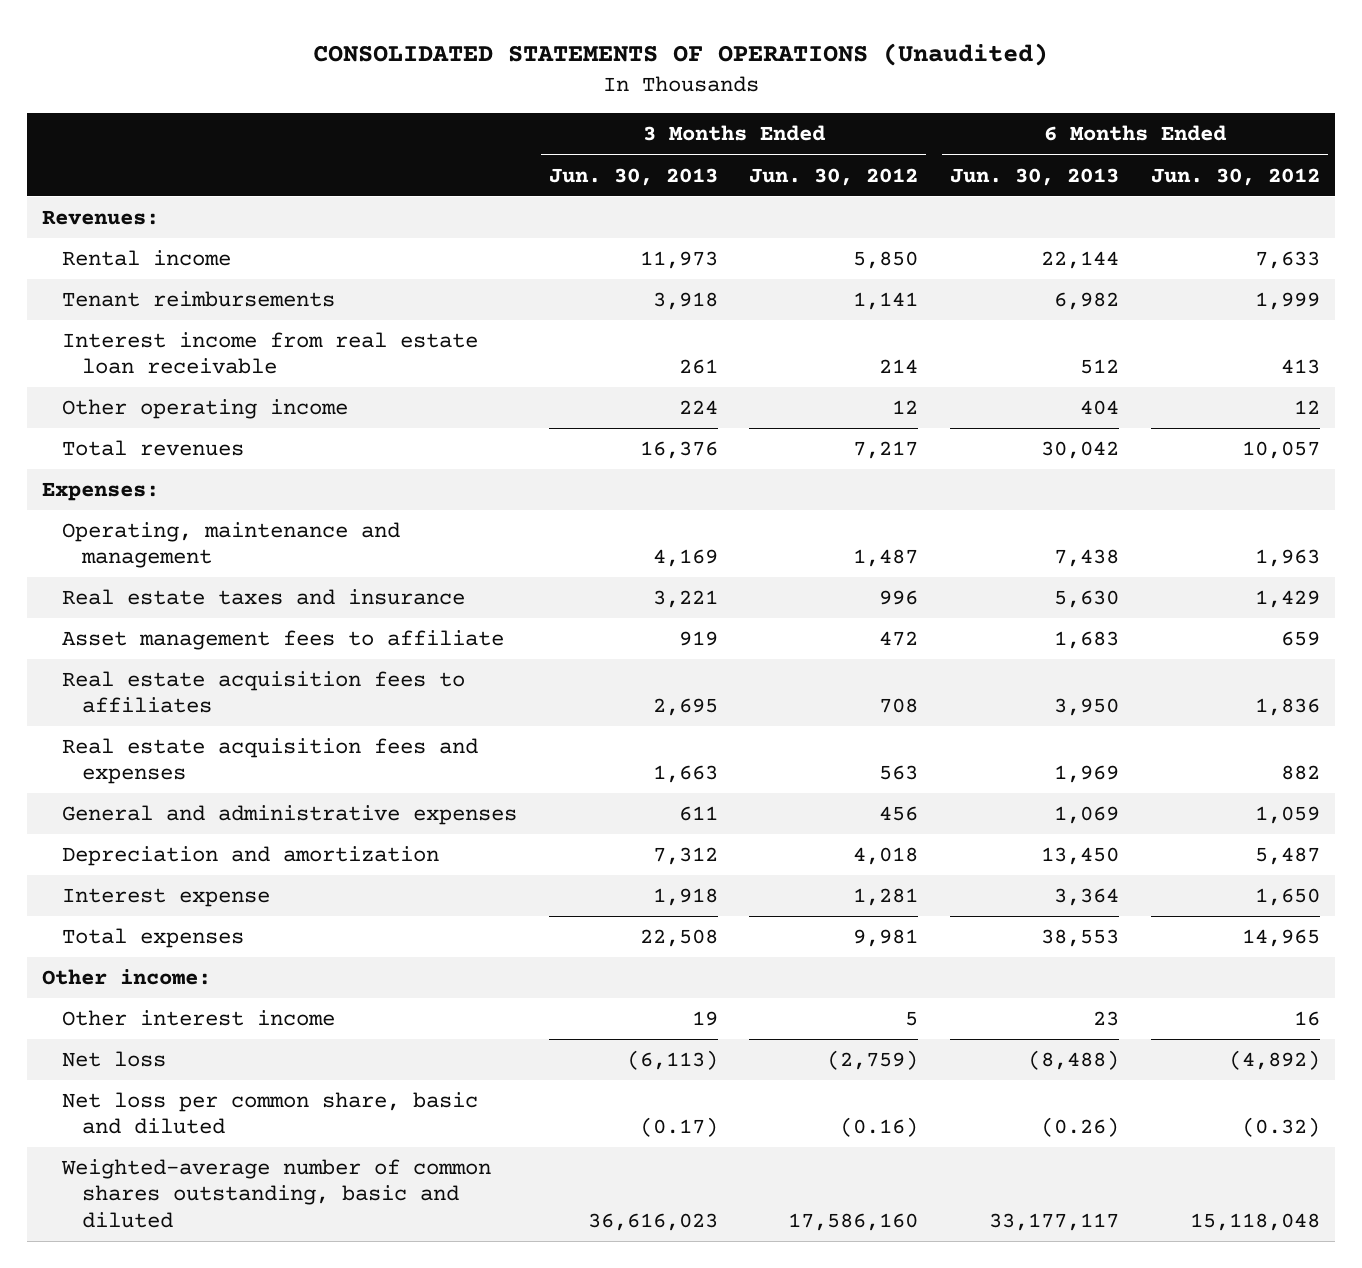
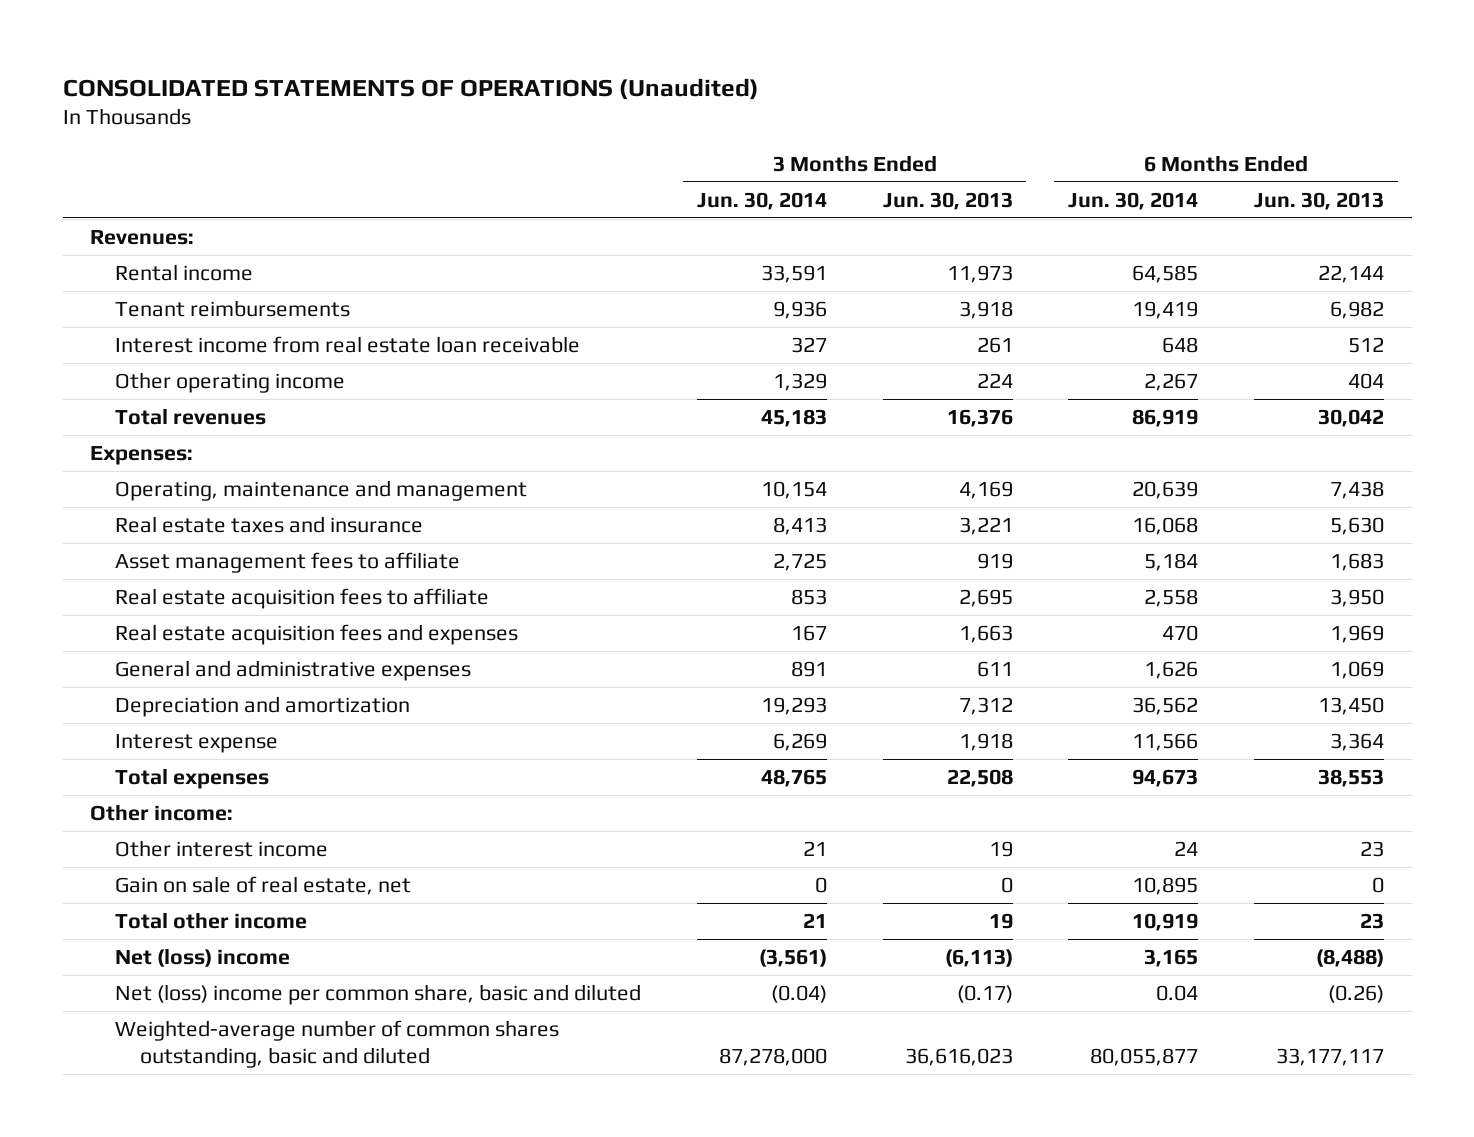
[749,167,919,186] Jun. 30, 2012 -> none
[1150,167,1320,186] Jun. 30, 2012 -> none
none -> [696,191,827,210] Jun. 30, 2014
none -> [1068,191,1199,210] Jun. 30, 2014
[62,670,466,714] Real estate acquisition fees to affiliates -> [115,587,490,609] Real estate acquisition fees to affiliate
none -> [115,875,412,895] Gain on sale of real estate, net
none -> [115,911,308,929] Total other income
[62,1050,167,1067] Net loss -> [115,947,291,967] Net (loss) income
[62,1091,479,1135] Net loss per common share, basic and diluted -> [115,983,642,1005] Net (loss) income per common share, basic and diluted

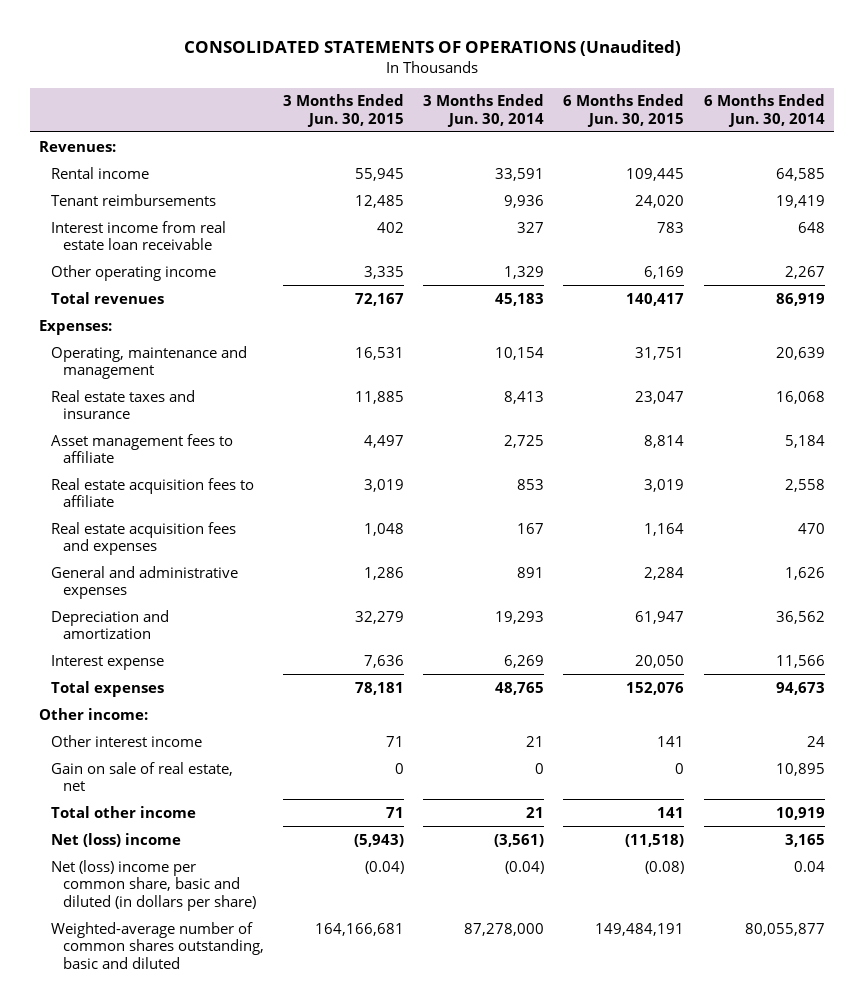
[882,191,1013,210] Jun. 30, 2013 -> none
[1253,191,1384,210] Jun. 30, 2013 -> none
none -> [282,94,404,127] 3 Months Ended Jun. 30, 2015
none -> [563,94,685,127] 6 Months Ended Jun. 30, 2015
[115,983,642,1005] Net (loss) income per common share, basic and diluted -> [50,859,256,911] Net (loss) income per common share, basic and diluted (in dollars per share)

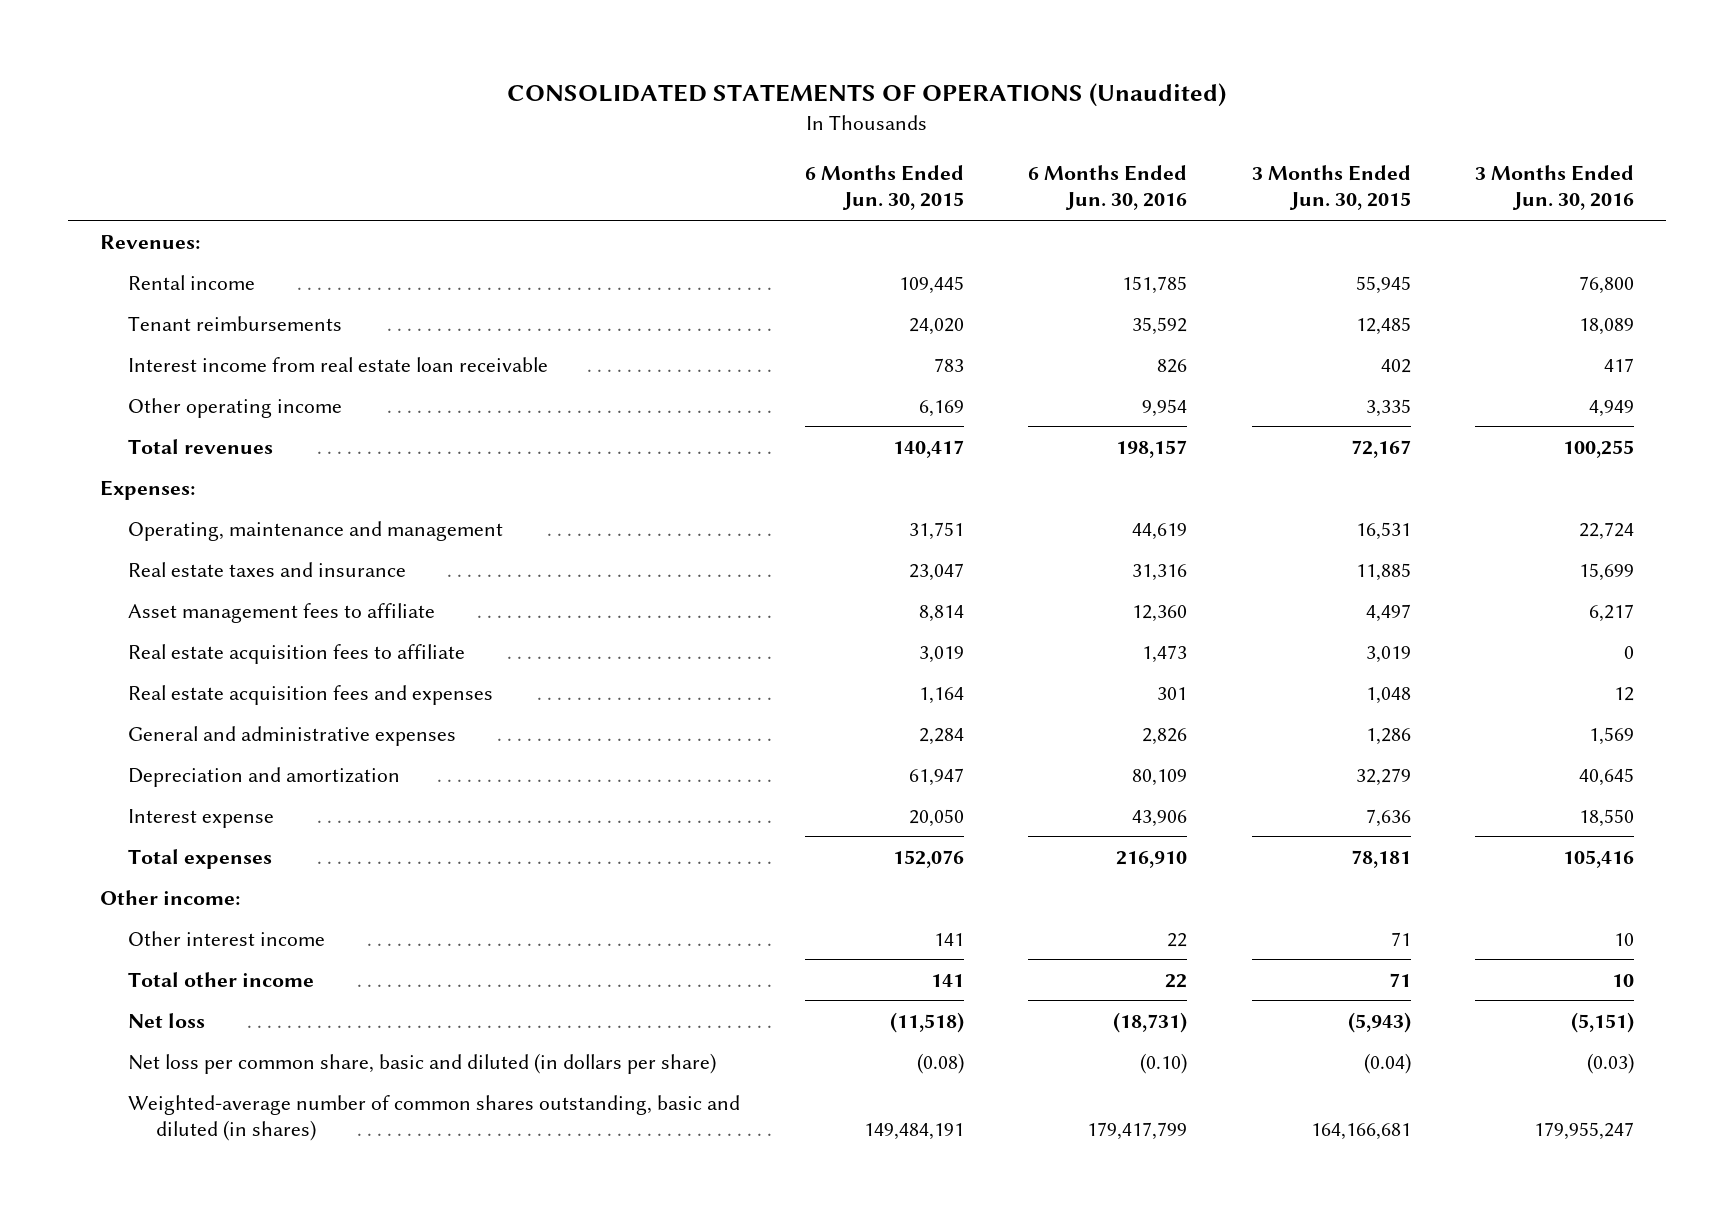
[423,94,545,127] 3 Months Ended Jun. 30, 2014 -> none
[703,94,825,127] 6 Months Ended Jun. 30, 2014 -> none
none -> [1028,164,1188,211] 6 Months Ended Jun. 30, 2016
none -> [1475,164,1635,211] 3 Months Ended Jun. 30, 2016
[50,761,233,792] Gain on sale of real estate, net -> none
[50,832,181,847] Net (loss) income -> [128,1012,206,1028] Net loss
[50,859,256,911] Net (loss) income per common share, basic and diluted (in dollars per share) -> [128,1052,717,1074] Net loss per common share, basic and diluted (in dollars per share)
[50,921,264,969] Weighted-average number of common shares outstanding, basic and diluted -> [128,1094,741,1142] Weighted-average number of common shares outstanding, basic and diluted (in shares)

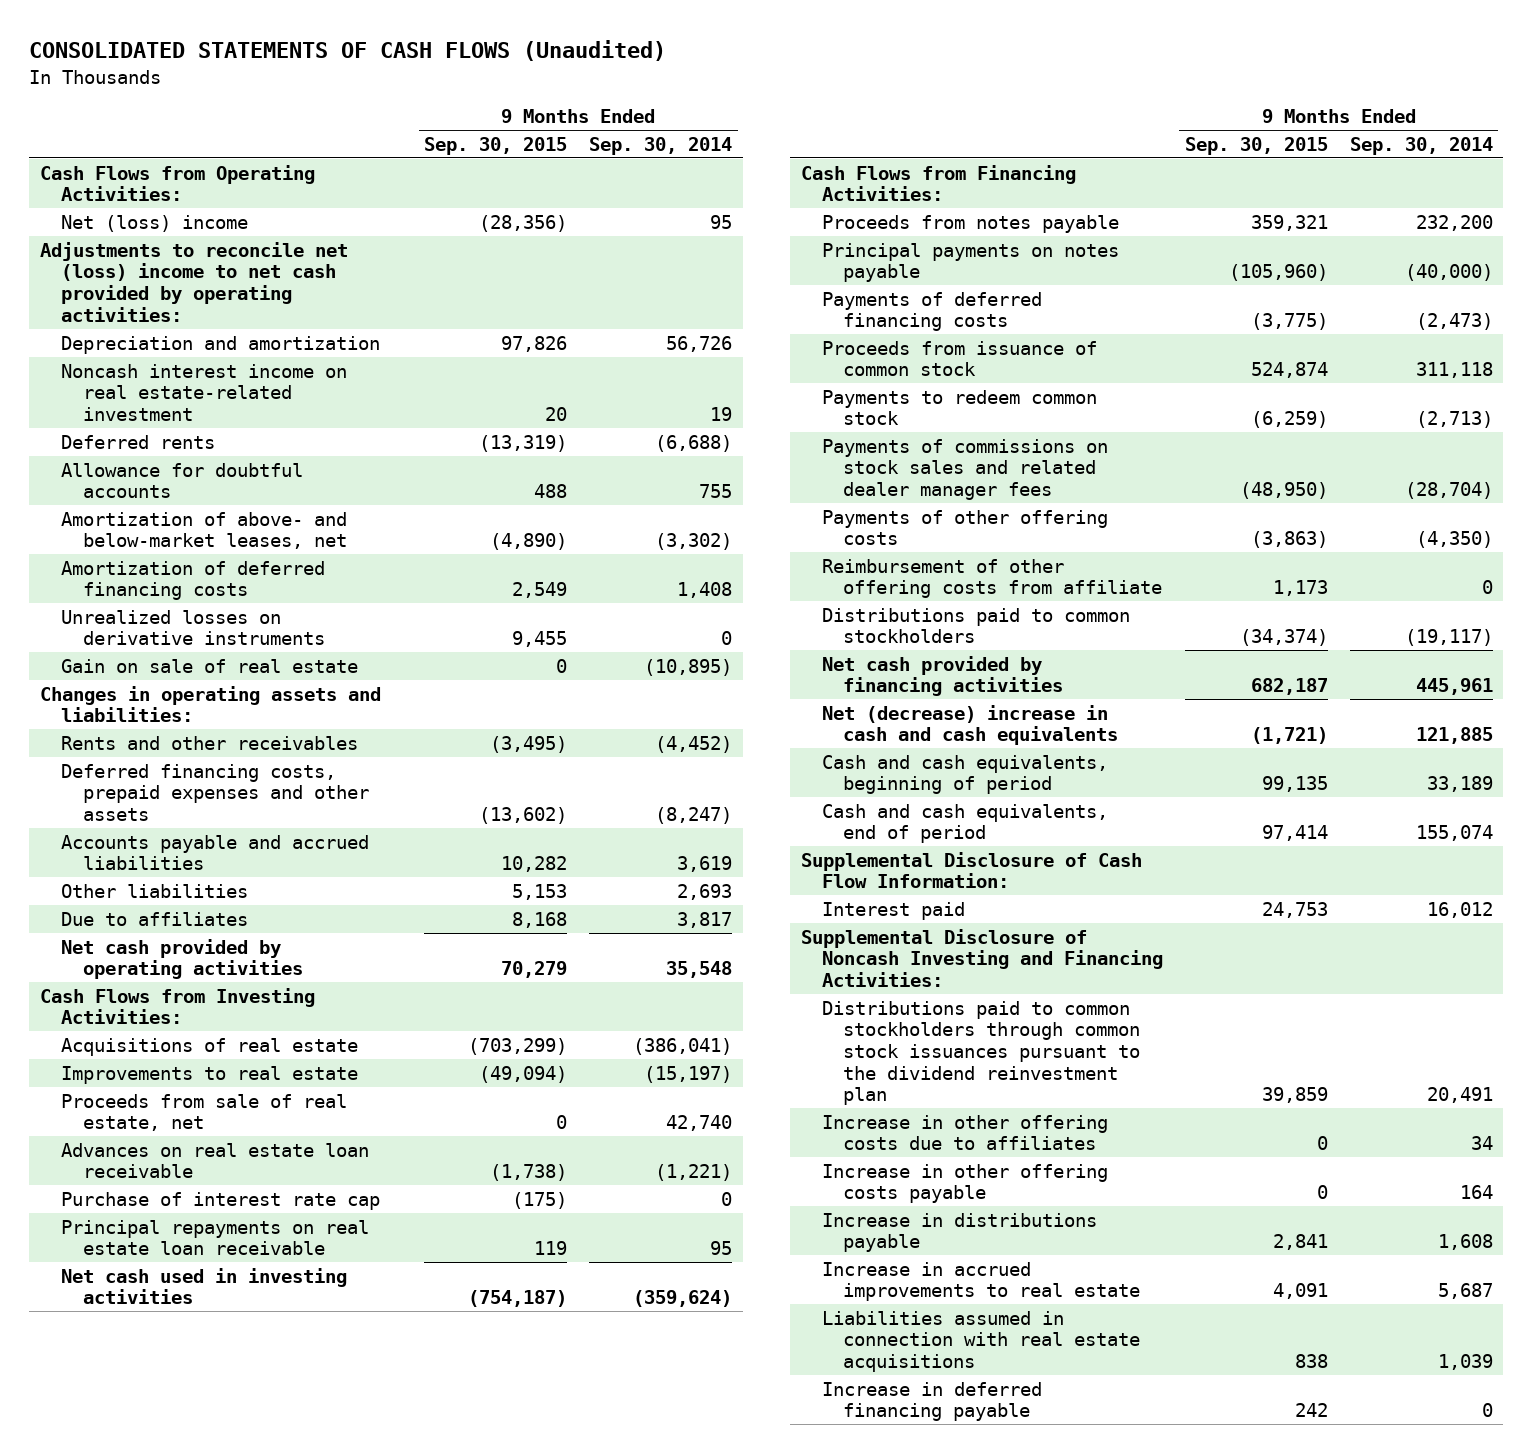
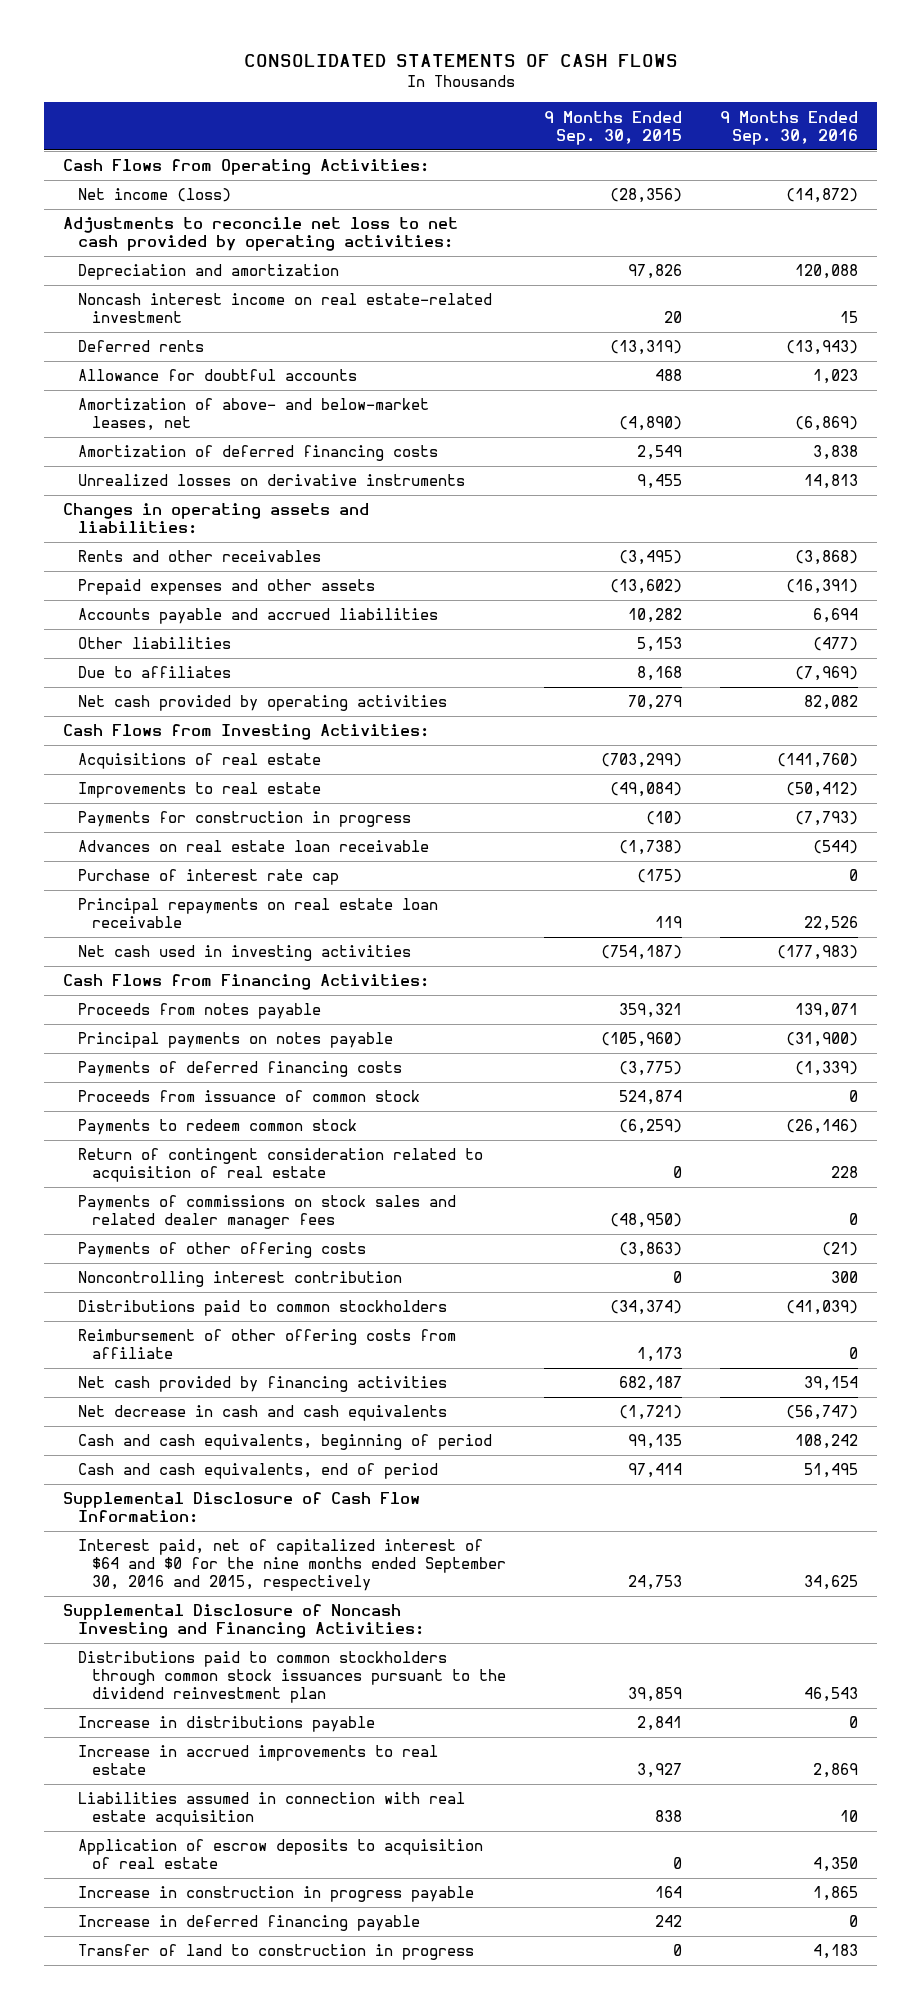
[29,40,667,62] CONSOLIDATED STATEMENTS OF CASH FLOWS (Unaudited) -> [243,54,678,68] CONSOLIDATED STATEMENTS OF CASH FLOWS
[589,136,733,155] Sep. 30, 2014 -> none
none -> [719,110,858,145] 9 Months Ended Sep. 30, 2016
[61,214,249,232] Net (loss) income -> [77,188,231,203] Net income (loss)
[40,241,349,322] Adjustments to reconcile net (loss) income to net cash provided by operating activities: -> [63,217,459,252] Adjustments to reconcile net loss to net cash provided by operating activities:
[61,658,359,673] Gain on sale of real estate -> none
[61,763,369,822] Deferred financing costs, prepaid expenses and other assets -> [77,579,375,596] Prepaid expenses and other assets
[61,1093,348,1132] Proceeds from sale of real estate, net -> none
[479,1065,568,1083] (49,094) -> [610,782,683,798] (49,084)
none -> [77,811,411,828] Payments for construction in progress
none -> [77,1148,483,1183] Return of contingent consideration related to acquisition of real estate
none -> [77,1271,402,1288] Noncontrolling interest contribution
[821,558,1163,599] Reimbursement of other offering costs from affiliate -> [77,1329,456,1360] Reimbursement of other offering costs from affiliate
[821,704,1119,746] Net (decrease) increase in cash and cash equivalents -> [77,1405,447,1422] Net decrease in cash and cash equivalents
[821,901,965,920] Interest paid -> [77,1539,507,1592] Interest paid, net of capitalized interest of $64 and $0 for the nine months ended September 30, 2016 and 2015, respectively
[821,1114,1108,1151] Increase in other offering costs due to affiliates -> none
[821,1163,1108,1204] Increase in other offering costs payable -> none
[1272,1283,1328,1300] 4,091 -> [637,1763,683,1779] 3,927
[821,1310,1141,1373] Liabilities assumed in connection with real estate acquisitions -> [77,1792,465,1827] Liabilities assumed in connection with real estate acquisition
none -> [77,1839,483,1870] Application of escrow deposits to acquisition of real estate
none -> [77,1886,474,1903] Increase in construction in progress payable
none -> [77,1944,474,1961] Transfer of land to construction in progress

